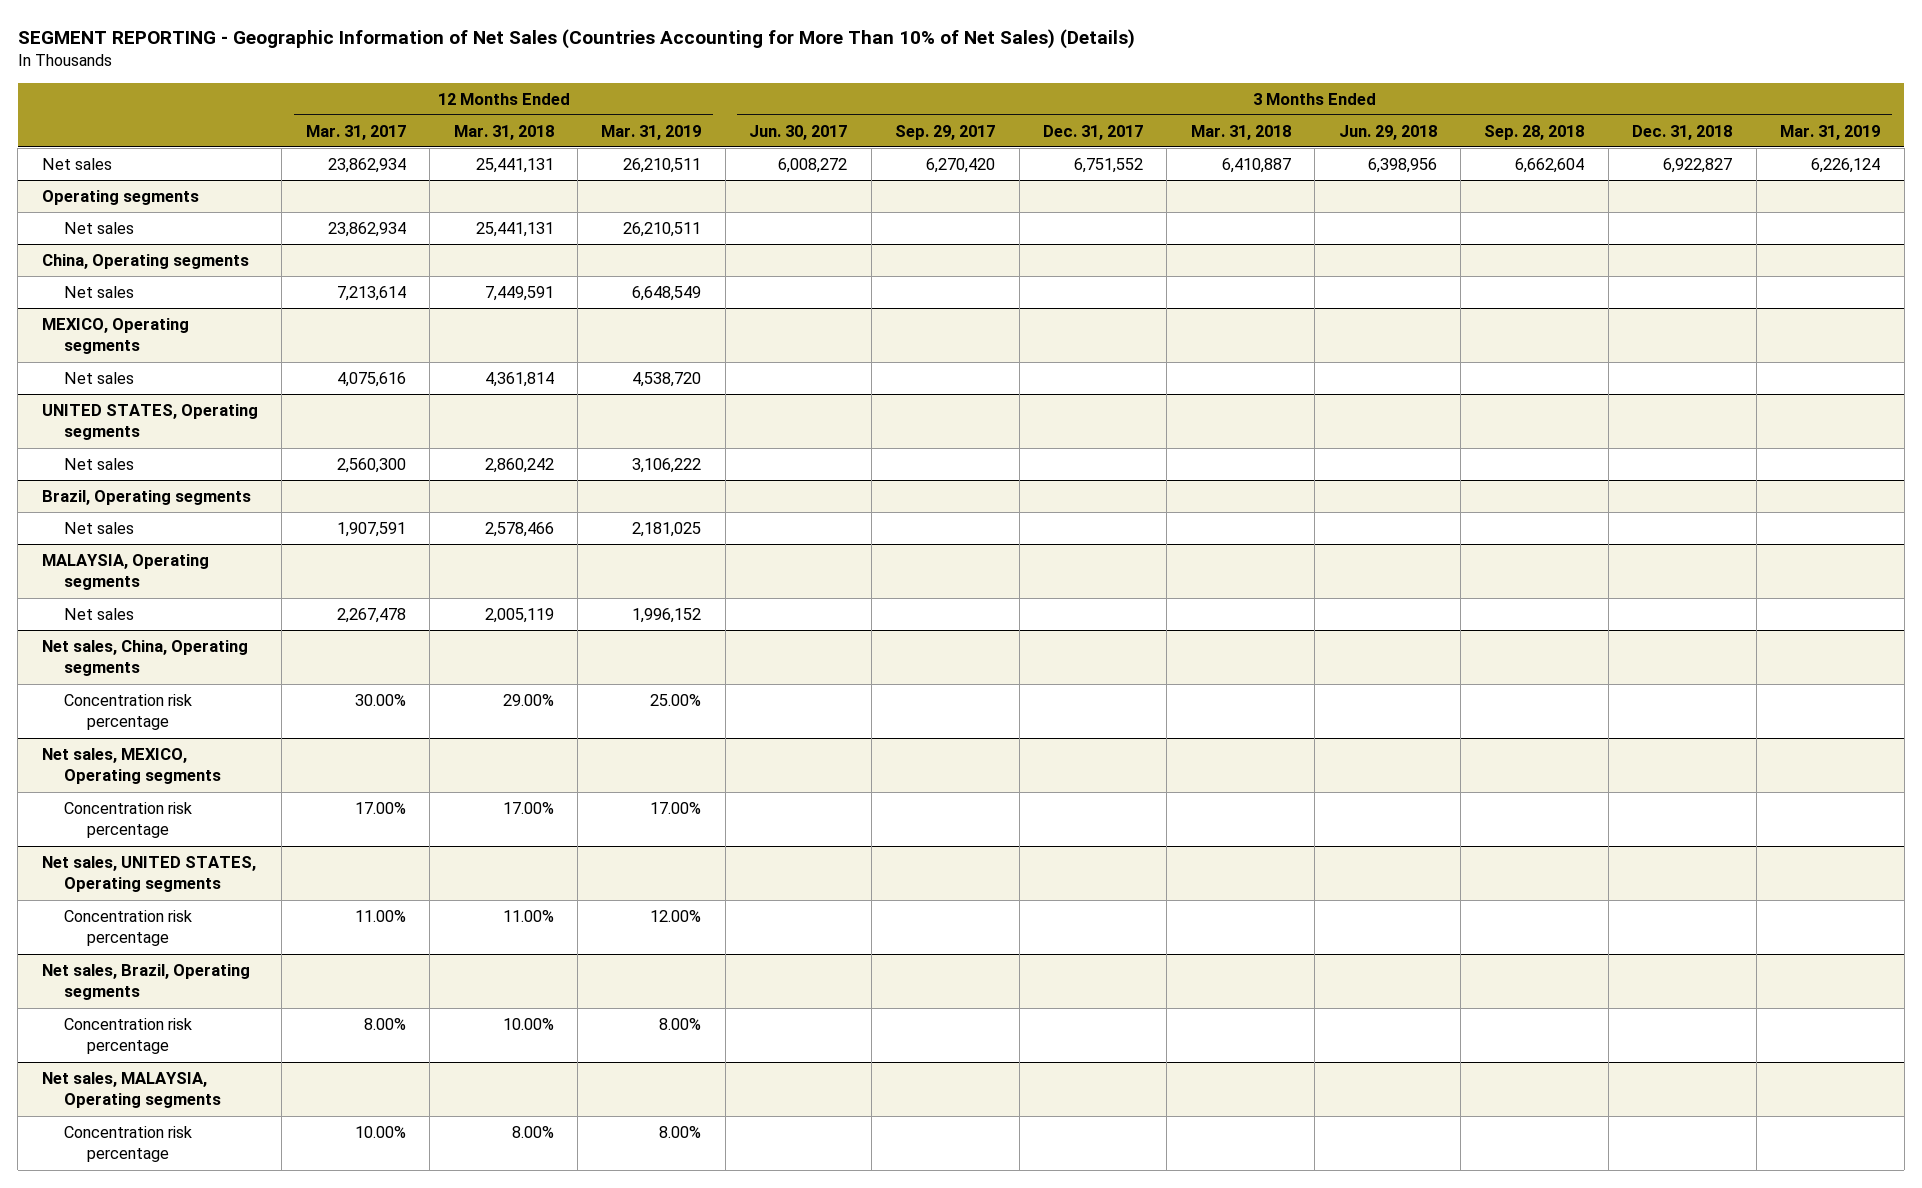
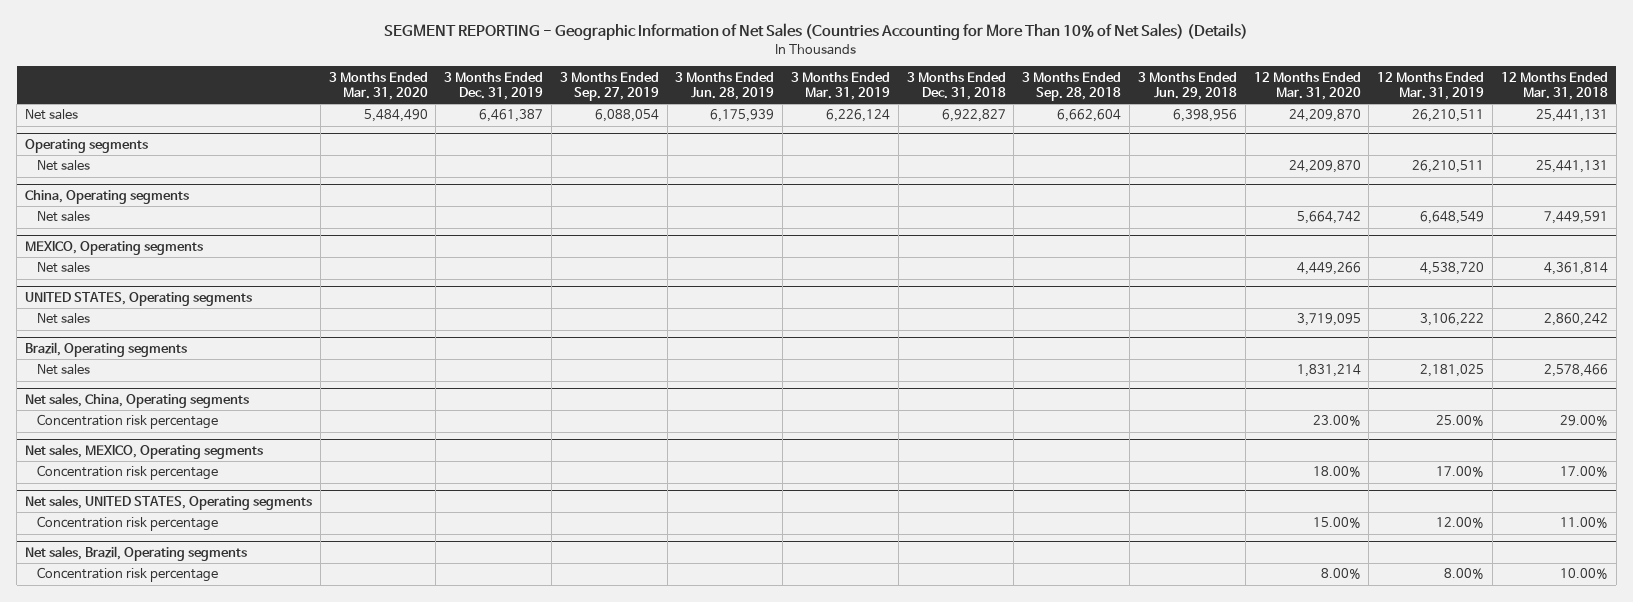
[305,124,406,140] Mar. 31, 2017 -> none
[749,124,848,140] Jun. 30, 2017 -> none
[895,124,996,140] Sep. 29, 2017 -> none
[1042,124,1143,140] Dec. 31, 2017 -> none
[1190,124,1291,140] Mar. 31, 2018 -> none
none -> [328,71,428,101] 3 Months Ended Mar. 31, 2020
none -> [444,71,544,101] 3 Months Ended Dec. 31, 2019
none -> [559,71,659,102] 3 Months Ended Sep. 27, 2019
none -> [675,71,775,101] 3 Months Ended Jun. 28, 2019
none -> [1253,71,1361,101] 12 Months Ended Mar. 31, 2020
[41,553,209,591] MALAYSIA, Operating segments -> none
[64,607,135,620] Net sales -> none
[41,1071,222,1109] Net sales, MALAYSIA, Operating segments -> none
[64,1125,193,1163] Concentration risk percentage -> none

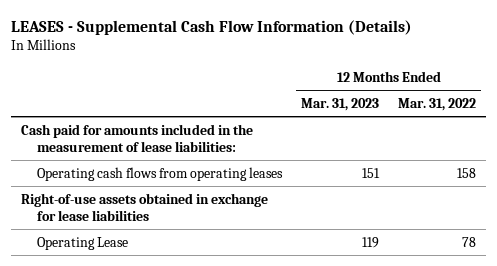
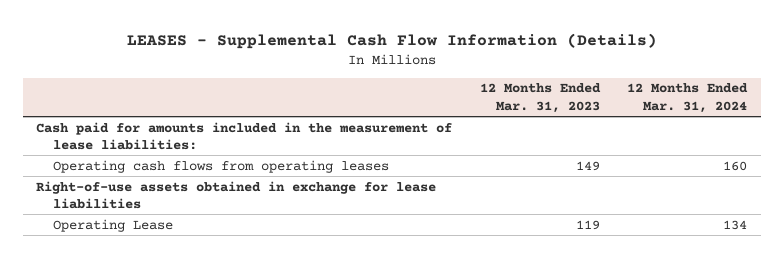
[398,97,477,111] Mar. 31, 2022 -> none
none -> [627,83,749,113] 12 Months Ended Mar. 31, 2024
[362,167,381,178] 151 -> [575,160,600,171] 149

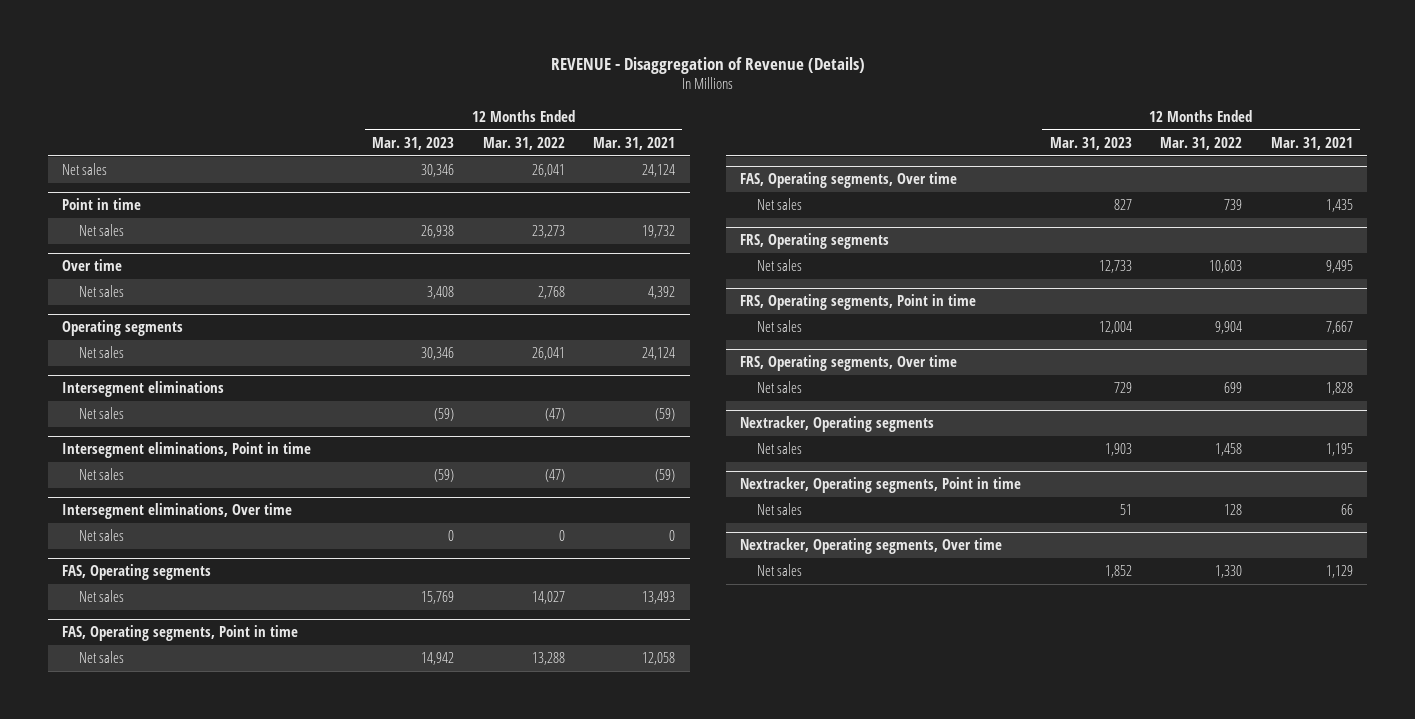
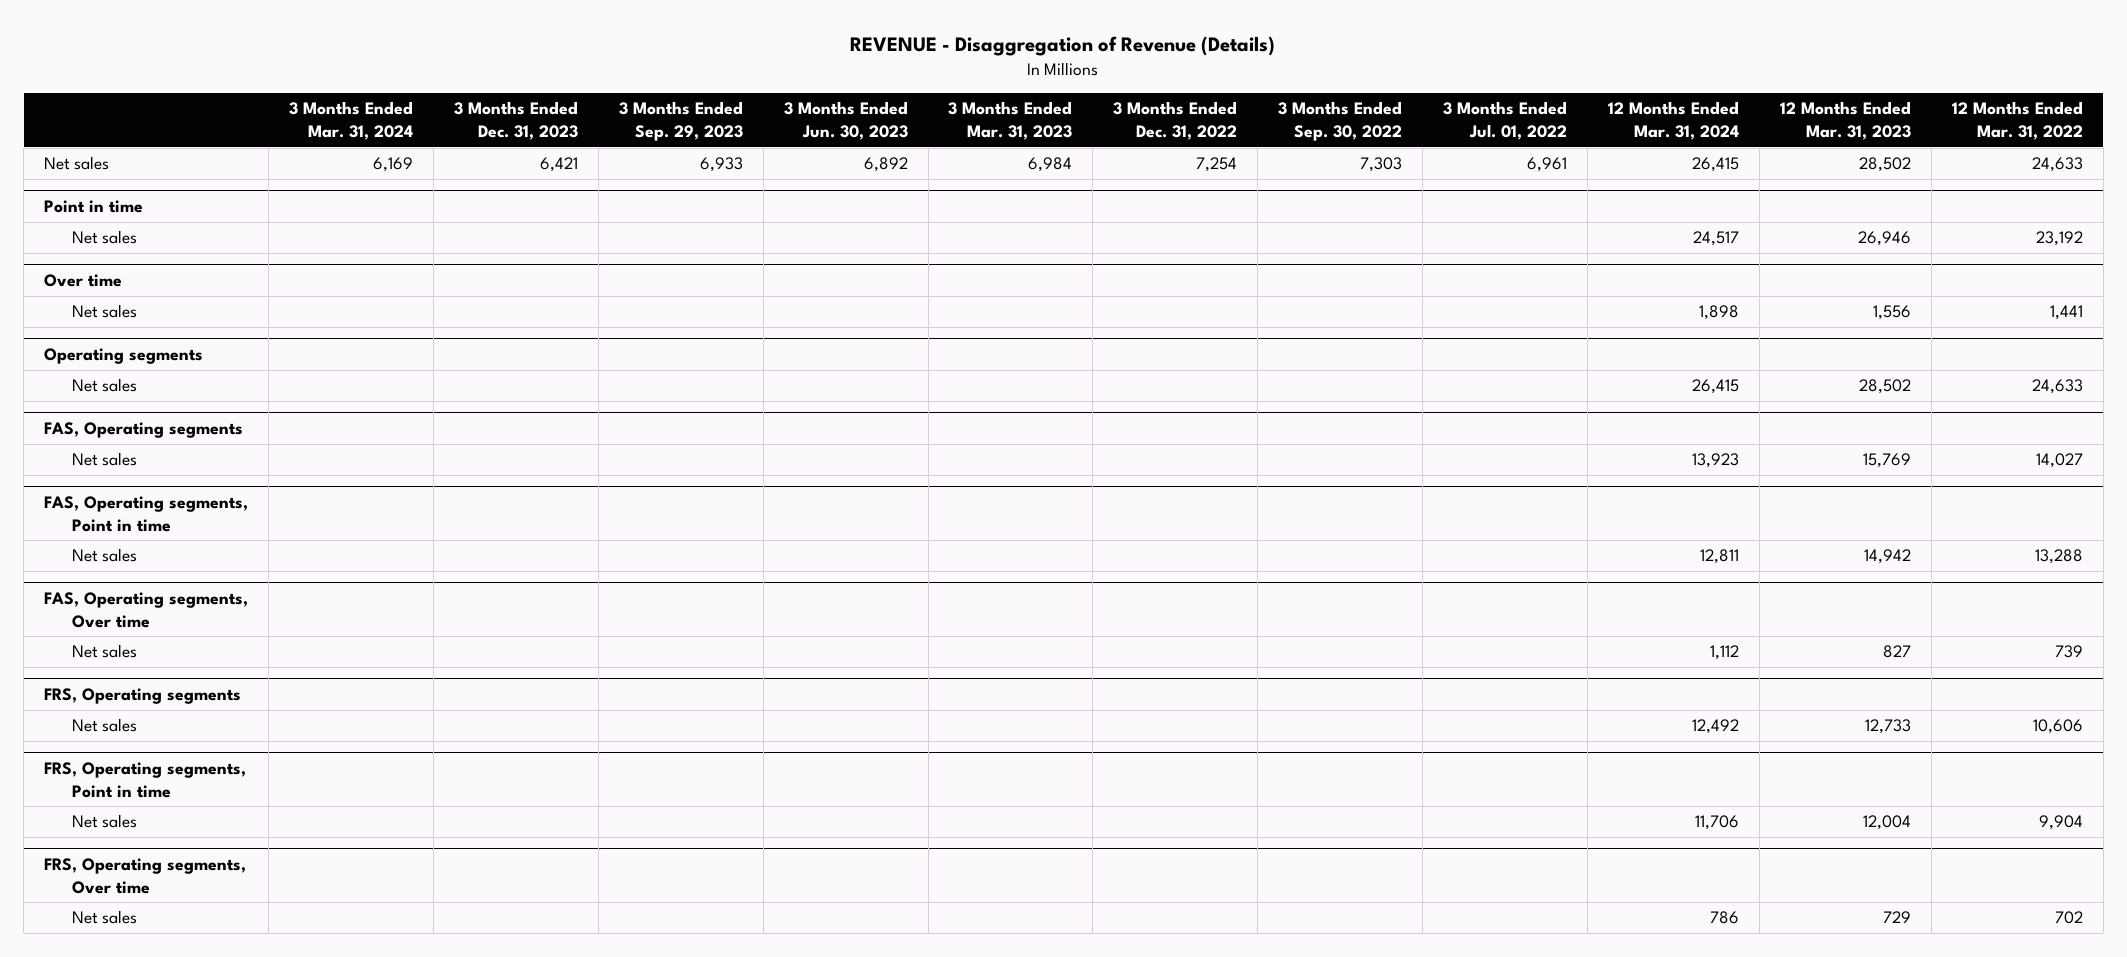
[593,136,676,150] Mar. 31, 2021 -> none
none -> [288,101,413,140] 3 Months Ended Mar. 31, 2024
none -> [453,101,578,140] 3 Months Ended Dec. 31, 2023
none -> [618,101,743,141] 3 Months Ended Sep. 29, 2023
none -> [783,101,908,140] 3 Months Ended Jun. 30, 2023
none -> [948,101,1073,140] 3 Months Ended Mar. 31, 2023
none -> [1113,101,1238,140] 3 Months Ended Dec. 31, 2022
none -> [1278,101,1403,141] 3 Months Ended Sep. 30, 2022
none -> [1443,101,1568,140] 3 Months Ended Jul. 01, 2022
none -> [1608,101,1740,140] 12 Months Ended Mar. 31, 2024
[420,164,454,178] 30,346 -> [1858,157,1911,173] 28,502
[531,164,565,178] 26,041 -> [2031,157,2083,173] 24,633
[420,225,454,239] 26,938 -> [1857,231,1911,247] 26,946
[531,225,565,239] 23,273 -> [2035,231,2083,247] 23,192
[426,286,454,300] 3,408 -> [1872,305,1911,321] 1,556
[537,286,565,300] 2,768 -> [2049,305,2083,321] 1,441
[62,381,225,398] Intersegment eliminations -> none
[78,407,124,420] Net sales -> none
[62,442,312,459] Intersegment eliminations, Point in time -> none
[78,468,124,481] Net sales -> none
[62,503,293,520] Intersegment eliminations, Over time -> none
[78,529,124,542] Net sales -> none
[420,347,454,361] 30,346 -> [1858,379,1911,395] 28,502
[531,347,565,361] 26,041 -> [2031,379,2083,395] 24,633
[1209,260,1243,274] 10,603 -> [2032,719,2083,735] 10,606
[739,416,934,433] Nextracker, Operating segments -> none
[756,442,802,455] Net sales -> none
[739,477,1021,494] Nextracker, Operating segments, Point in time -> none
[756,503,802,516] Net sales -> none
[739,538,1002,555] Nextracker, Operating segments, Over time -> none
[756,564,802,577] Net sales -> none
[1224,382,1243,394] 699 -> [2054,911,2083,925] 702

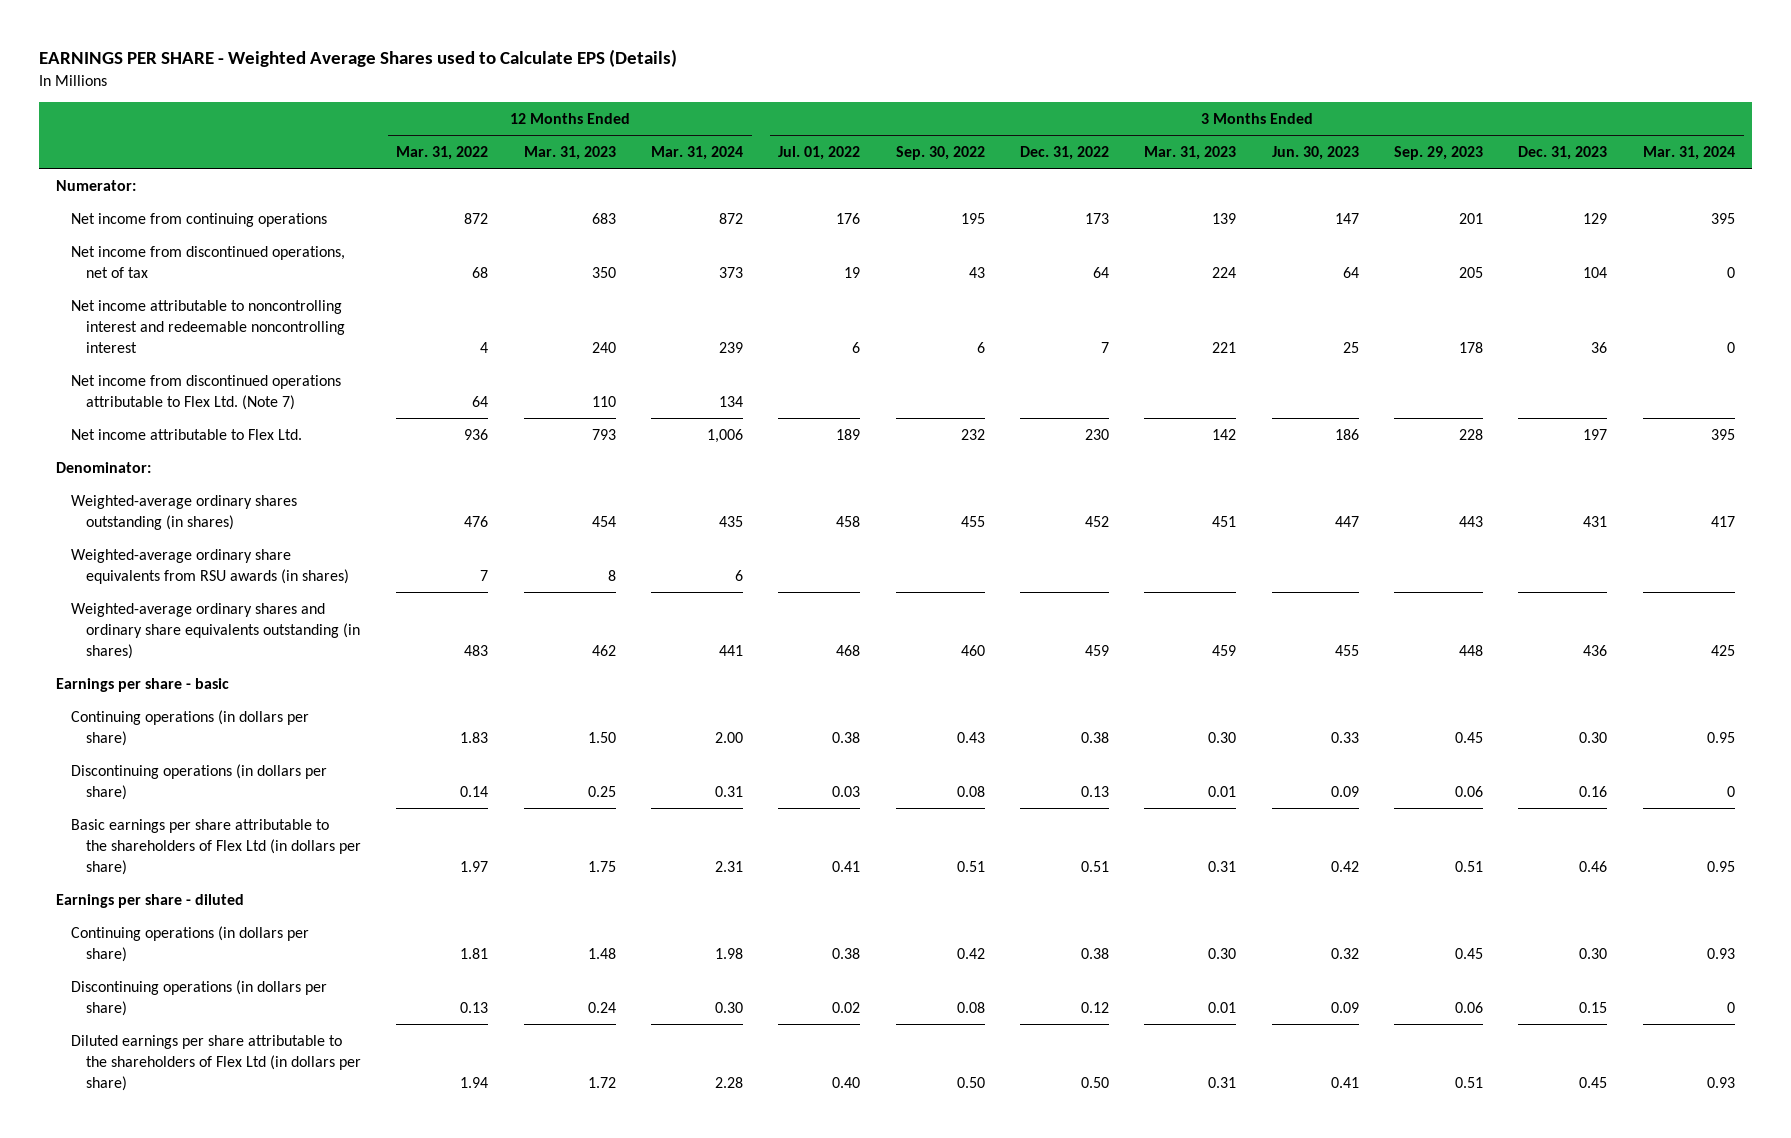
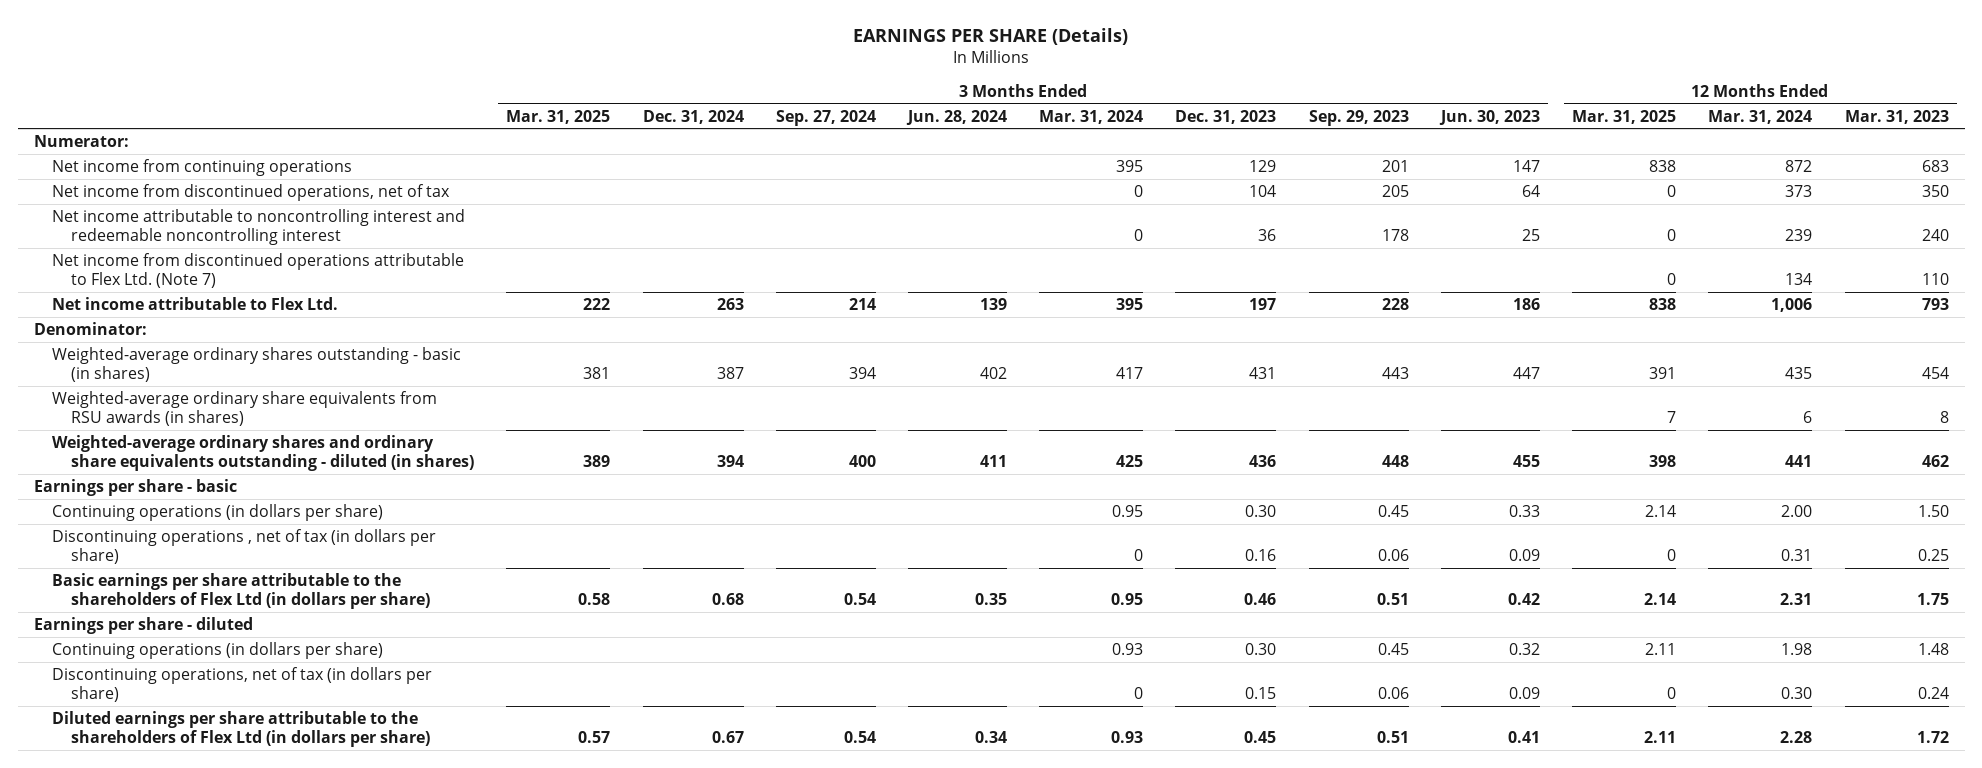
[38,48,677,67] EARNINGS PER SHARE - Weighted Average Shares used to Calculate EPS (Details) -> [853,28,1129,46] EARNINGS PER SHARE (Details)
[396,146,489,161] Mar. 31, 2022 -> none
[778,146,861,161] Jul. 01, 2022 -> none
[895,146,985,161] Sep. 30, 2022 -> none
[1020,146,1110,161] Dec. 31, 2022 -> none
[1144,146,1237,161] Mar. 31, 2023 -> none
none -> [506,109,611,124] Mar. 31, 2025
none -> [642,109,744,124] Dec. 31, 2024
none -> [775,109,876,126] Sep. 27, 2024
none -> [905,109,1007,125] Jun. 28, 2024
none -> [1572,109,1677,124] Mar. 31, 2025
[71,494,298,530] Weighted-average ordinary shares outstanding (in shares) -> [52,346,462,383] Weighted-average ordinary shares outstanding - basic (in shares)
[71,602,361,659] Weighted-average ordinary shares and ordinary share equivalents outstanding (in shares) -> [52,434,475,472] Weighted-average ordinary shares and ordinary share equivalents outstanding - diluted (in shares)
[71,763,328,800] Discontinuing operations (in dollars per share) -> [52,528,437,565] Discontinuing operations , net of tax (in dollars per share)
[71,979,328,1016] Discontinuing operations (in dollars per share) -> [52,666,433,703] Discontinuing operations, net of tax (in dollars per share)

